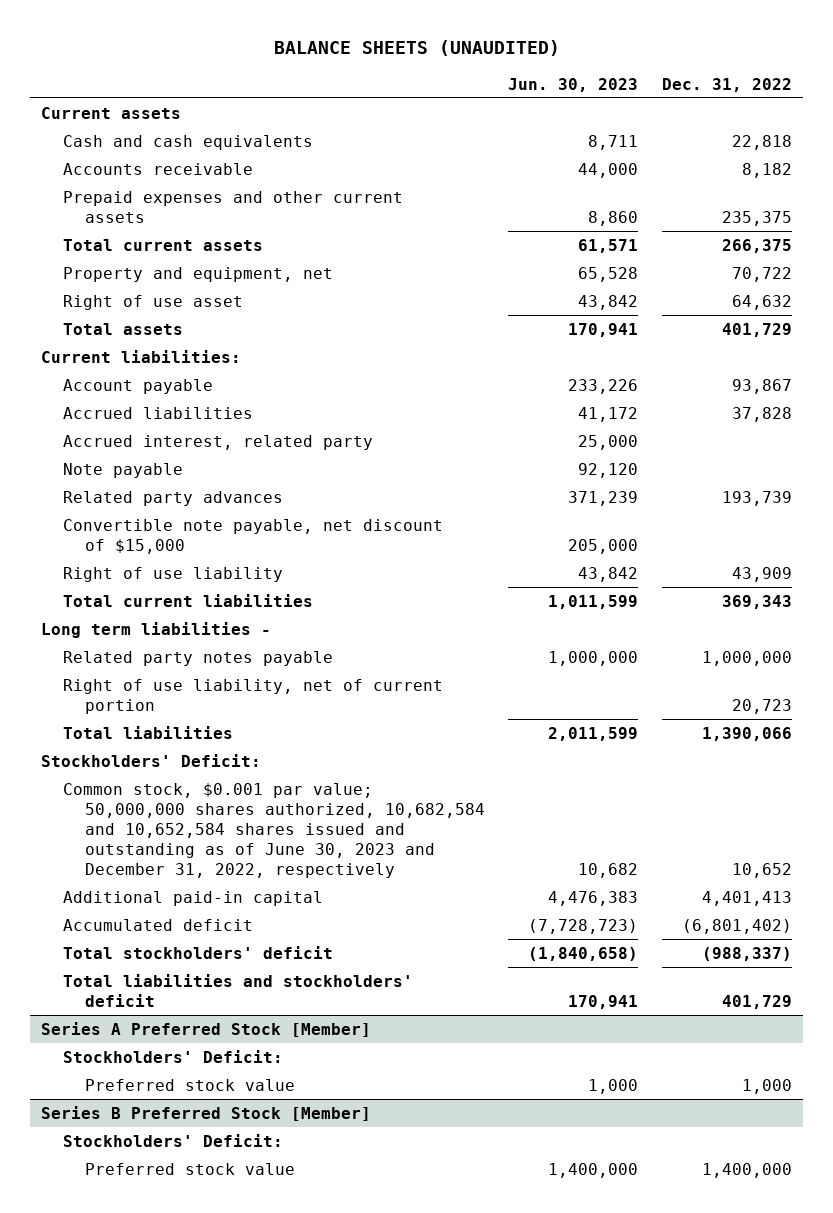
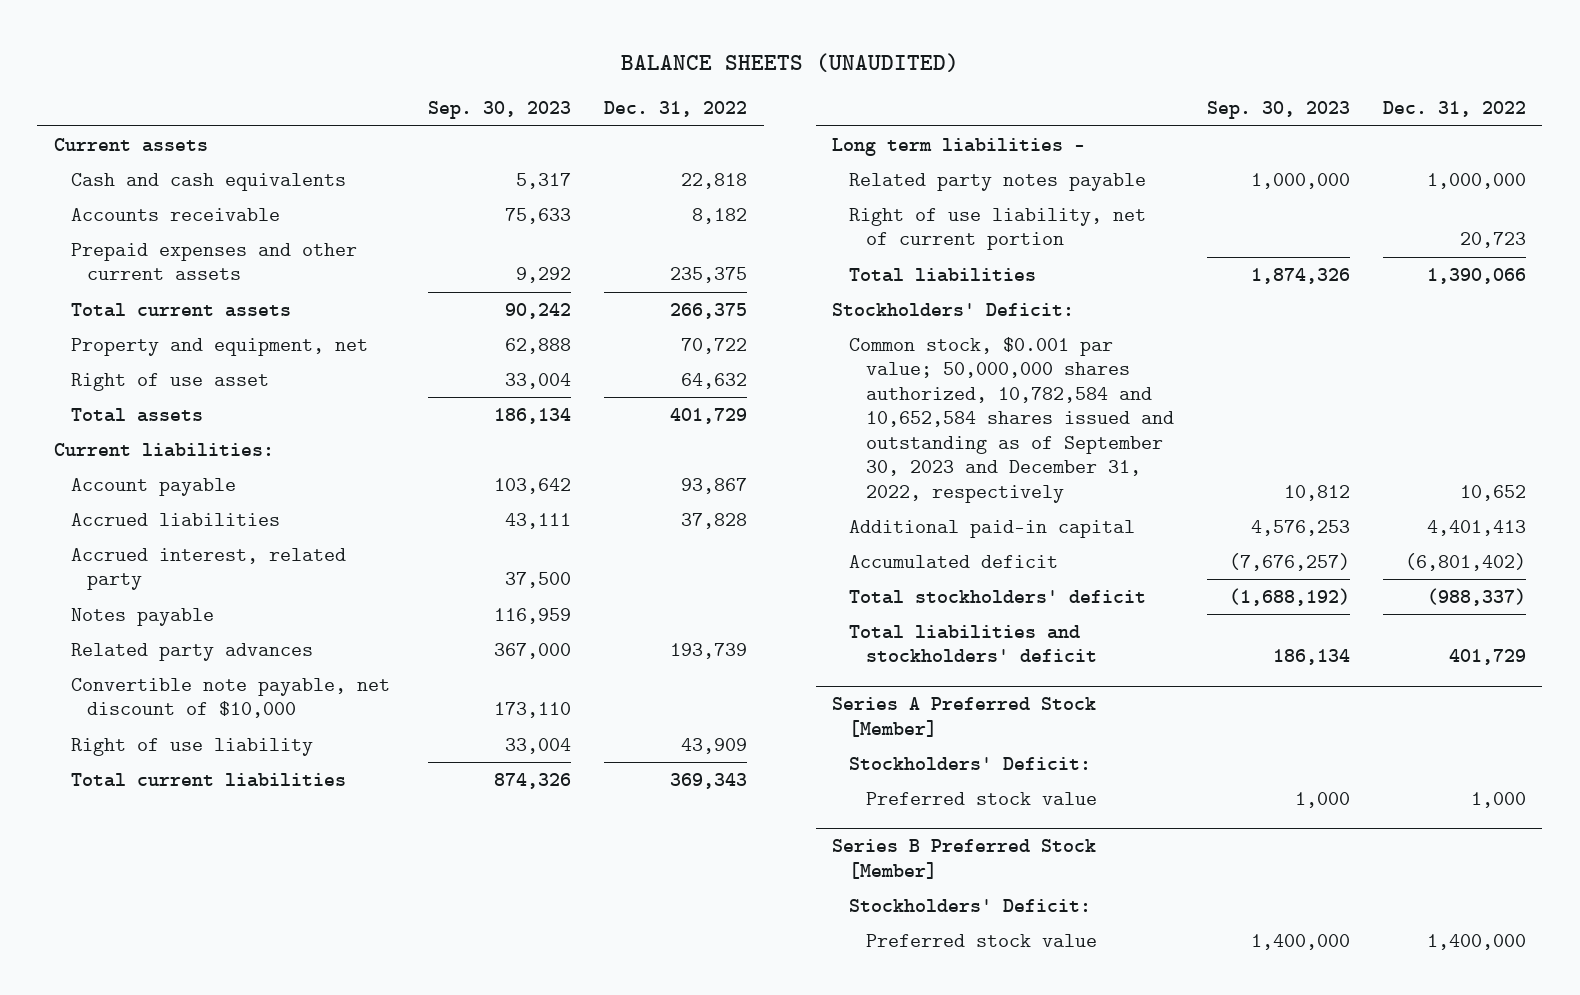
[508,77,639,92] Jun. 30, 2023 -> none
none -> [428,101,572,120] Sep. 30, 2023
[63,462,184,478] Note payable -> [70,607,214,626] Notes payable
[63,518,444,554] Convertible note payable, net discount of $15,000 -> [70,677,390,719] Convertible note payable, net discount of $10,000
[63,782,486,878] Common stock, $0.001 par value; 50,000,000 shares authorized, 10,682,584 and 10,652,584 shares issued and outstanding as of June 30, 2023 and December 31, 2022, respectively -> [848,336,1174,503] Common stock, $0.001 par value; 50,000,000 shares authorized, 10,782,584 and 10,652,584 shares issued and outstanding as of September 30, 2023 and December 31, 2022, respectively

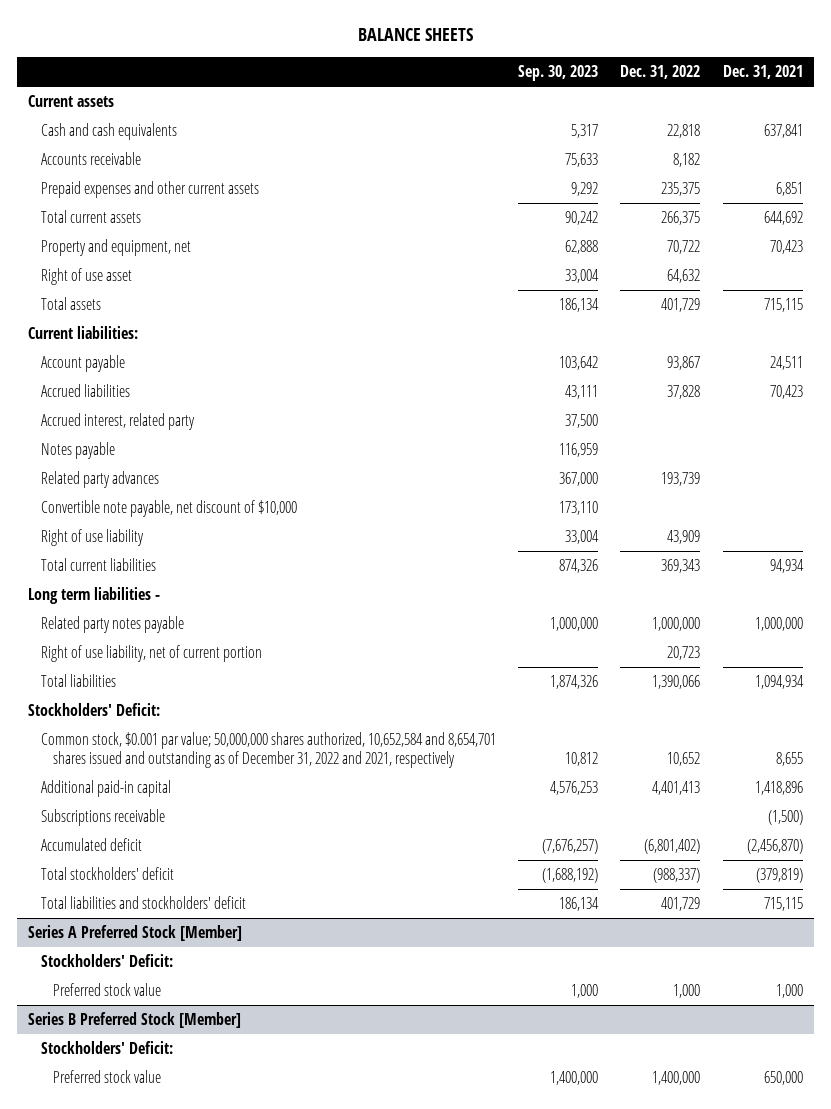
[620,52,959,72] BALANCE SHEETS (UNAUDITED) -> [357,28,473,42] BALANCE SHEETS
none -> [722,65,803,80] Dec. 31, 2021
[848,336,1174,503] Common stock, $0.001 par value; 50,000,000 shares authorized, 10,782,584 and 10,652,584 shares issued and outstanding as of September 30, 2023 and December 31, 2022, respectively -> [40,732,496,768] Common stock, $0.001 par value; 50,000,000 shares authorized, 10,652,584 and 8,654,701 shares issued and outstanding as of December 31, 2022 and 2021, respectively
none -> [40,809,165,827] Subscriptions receivable

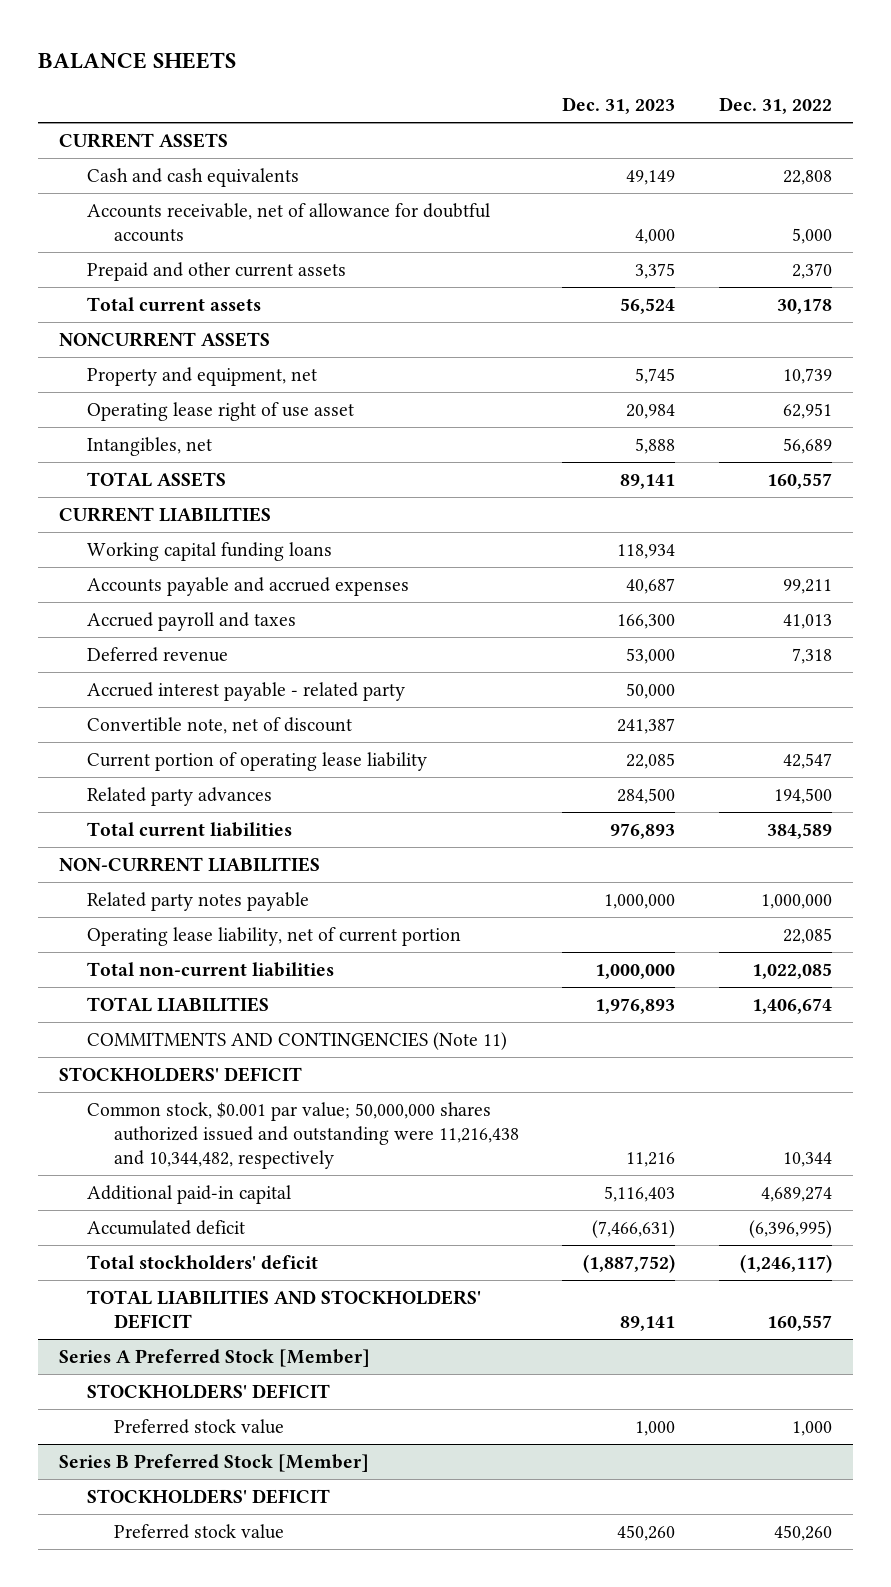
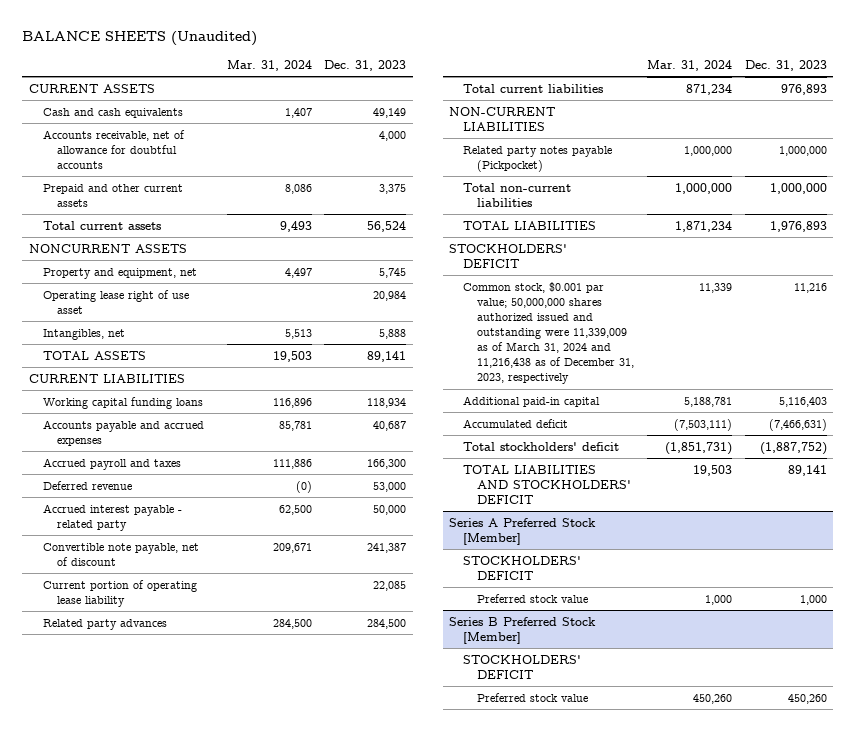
[37,51,236,69] BALANCE SHEETS -> [22,31,258,47] BALANCE SHEETS (Unaudited)
[718,97,832,115] Dec. 31, 2022 -> none
none -> [226,59,312,71] Mar. 31, 2024
[86,716,352,734] Convertible note, net of discount -> [42,542,199,566] Convertible note payable, net of discount
[86,926,461,946] Operating lease liability, net of current portion -> none
[86,891,309,911] Related party notes payable -> [463,145,613,172] Related party notes payable (Pickpocket)
[86,1031,507,1050] COMMITMENTS AND CONTINGENCIES (Note 11) -> none
[86,1101,519,1169] Common stock, $0.001 par value; 50,000,000 shares authorized issued and outstanding were 11,216,438 and 10,344,482, respectively -> [463,281,635,385] Common stock, $0.001 par value; 50,000,000 shares authorized issued and outstanding were 11,339,009 as of March 31, 2024 and 11,216,438 as of December 31, 2023, respectively

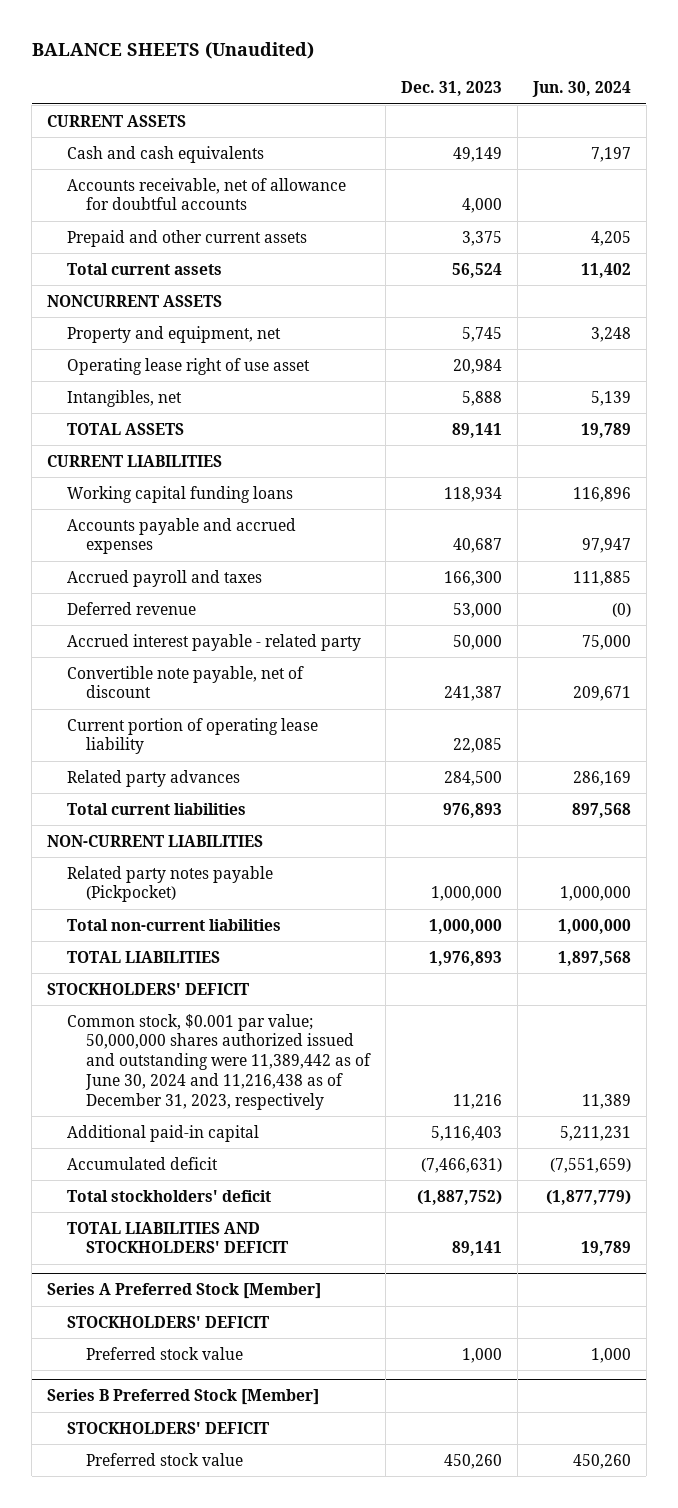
[226,59,312,71] Mar. 31, 2024 -> none
none -> [531,81,631,98] Jun. 30, 2024
[463,281,635,385] Common stock, $0.001 par value; 50,000,000 shares authorized issued and outstanding were 11,339,009 as of March 31, 2024 and 11,216,438 as of December 31, 2023, respectively -> [66,1013,372,1111] Common stock, $0.001 par value; 50,000,000 shares authorized issued and outstanding were 11,389,442 as of June 30, 2024 and 11,216,438 as of December 31, 2023, respectively

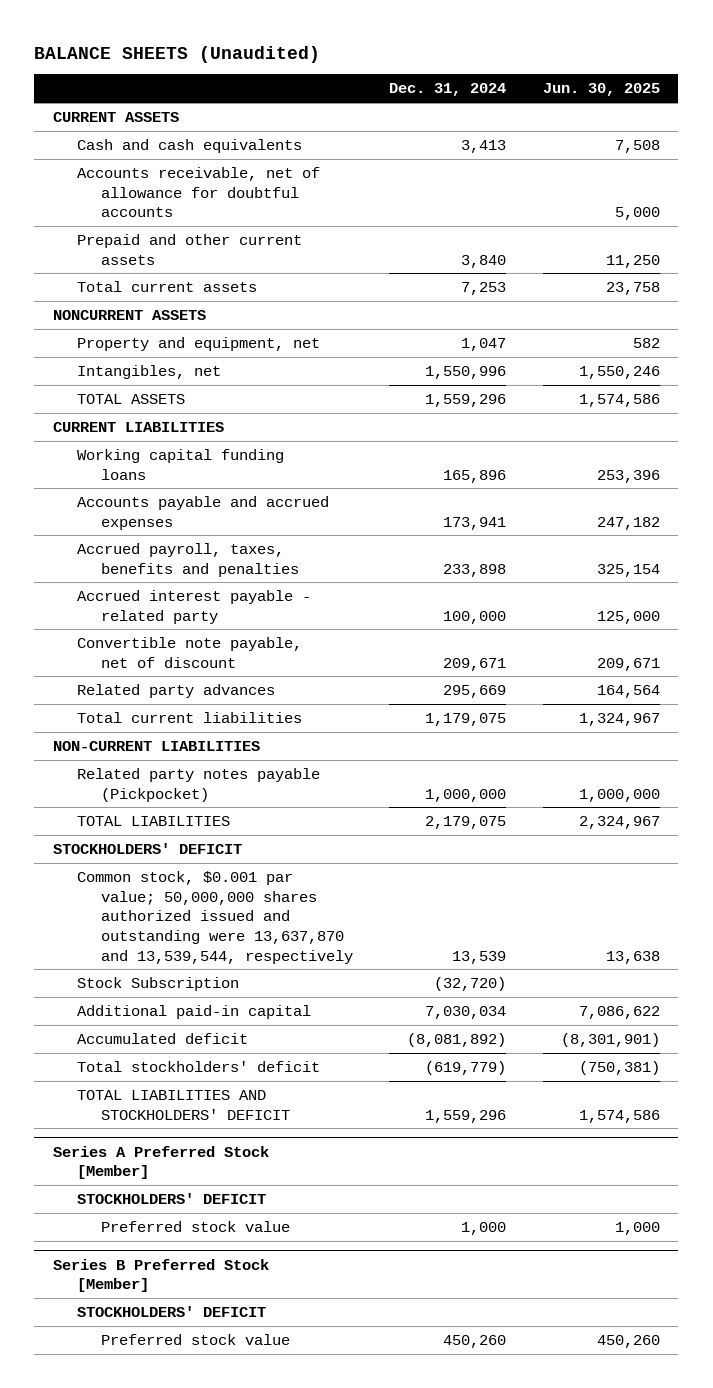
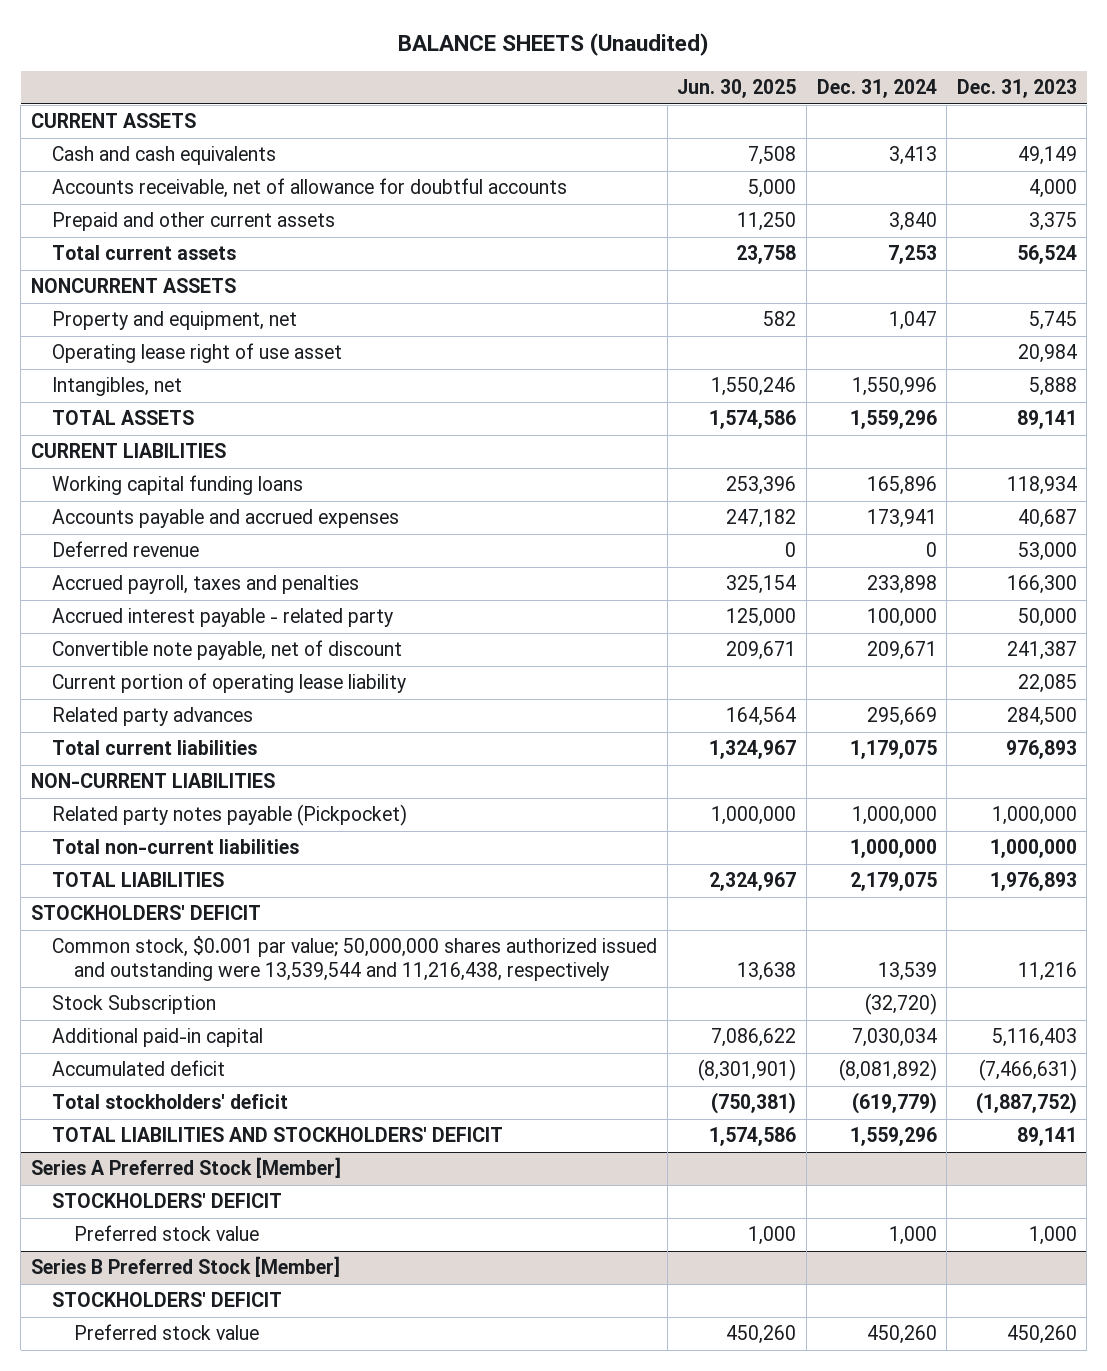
none -> [956,79,1077,99] Dec. 31, 2023
none -> [52,343,343,364] Operating lease right of use asset
none -> [52,541,200,558] Deferred revenue
[76,543,299,577] Accrued payroll, taxes, benefits and penalties -> [52,575,360,595] Accrued payroll, taxes and penalties
none -> [52,673,407,694] Current portion of operating lease liability
none -> [52,839,300,855] Total non-current liabilities
[76,871,353,964] Common stock, $0.001 par value; 50,000,000 shares authorized issued and outstanding were 13,637,870 and 13,539,544, respectively -> [52,936,658,982] Common stock, $0.001 par value; 50,000,000 shares authorized issued and outstanding were 13,539,544 and 11,216,438, respectively

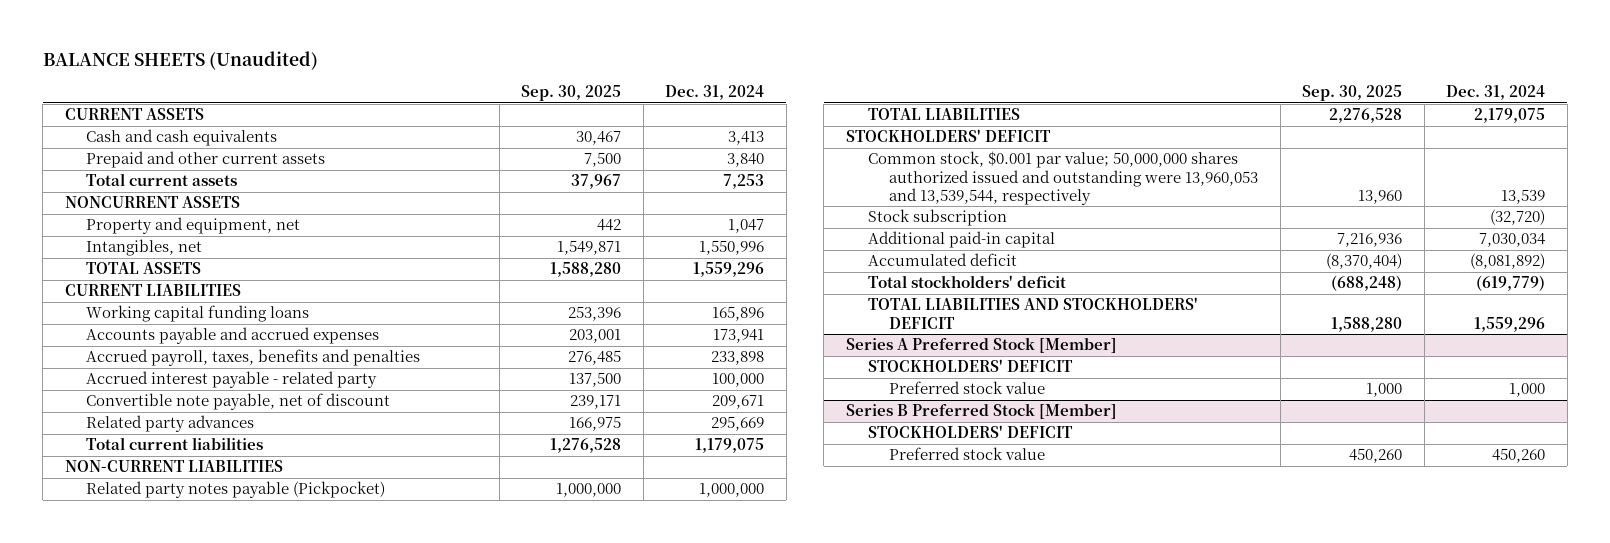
[677,79,797,99] Jun. 30, 2025 -> none
[956,79,1077,99] Dec. 31, 2023 -> none
none -> [521,85,622,102] Sep. 30, 2025
[52,178,568,199] Accounts receivable, net of allowance for doubtful accounts -> none
[52,343,343,364] Operating lease right of use asset -> none
[52,541,200,558] Deferred revenue -> none
[52,575,360,595] Accrued payroll, taxes and penalties -> [86,349,421,367] Accrued payroll, taxes, benefits and penalties
[52,673,407,694] Current portion of operating lease liability -> none
[52,839,300,855] Total non-current liabilities -> none
[52,936,658,982] Common stock, $0.001 par value; 50,000,000 shares authorized issued and outstanding were 13,539,544 and 11,216,438, respectively -> [867,151,1259,205] Common stock, $0.001 par value; 50,000,000 shares authorized issued and outstanding were 13,960,053 and 13,539,544, respectively
[52,995,217,1015] Stock Subscription -> [867,209,1007,227] Stock subscription

